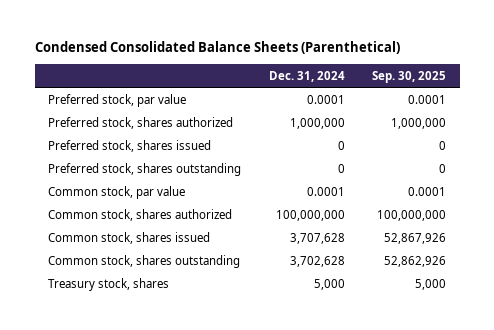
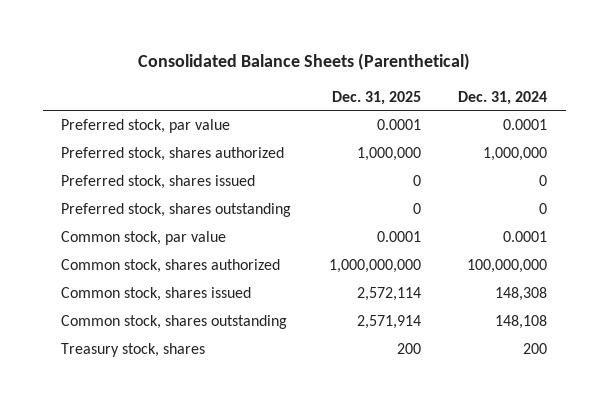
[34,41,400,55] Condensed Consolidated Balance Sheets (Parenthetical) -> [138,53,471,71] Consolidated Balance Sheets (Parenthetical)
[371,70,446,83] Sep. 30, 2025 -> none
none -> [331,90,421,105] Dec. 31, 2025
[289,232,345,244] 3,707,628 -> [494,286,547,301] 148,308
[289,255,345,267] 3,702,628 -> [494,314,547,329] 148,108
[313,278,345,290] 5,000 -> [522,342,547,354] 200

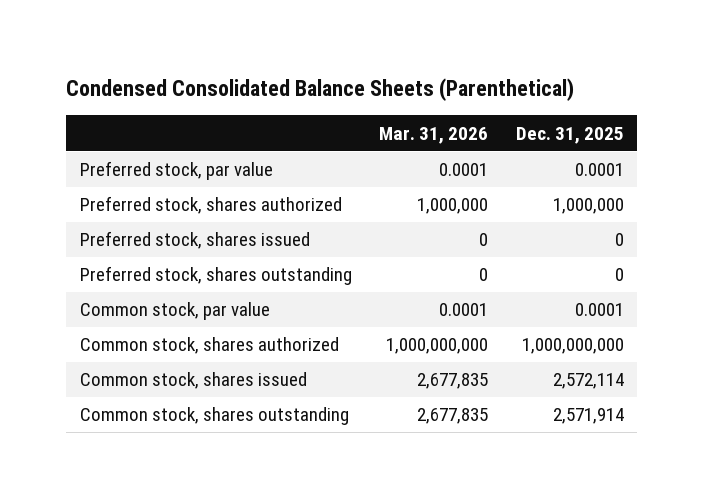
[138,53,471,71] Consolidated Balance Sheets (Parenthetical) -> [66,78,575,102] Condensed Consolidated Balance Sheets (Parenthetical)
[457,90,547,105] Dec. 31, 2024 -> none
none -> [379,126,489,144] Mar. 31, 2026
[61,342,206,357] Treasury stock, shares -> none

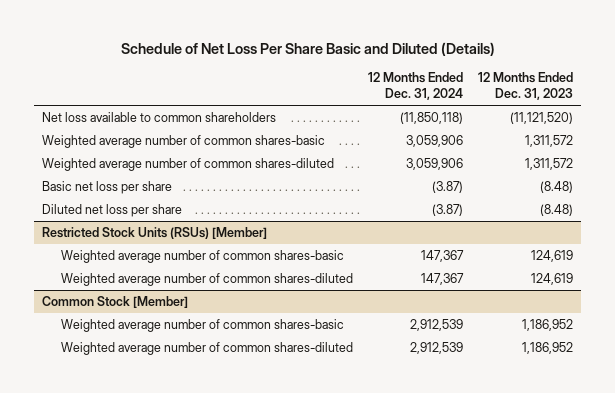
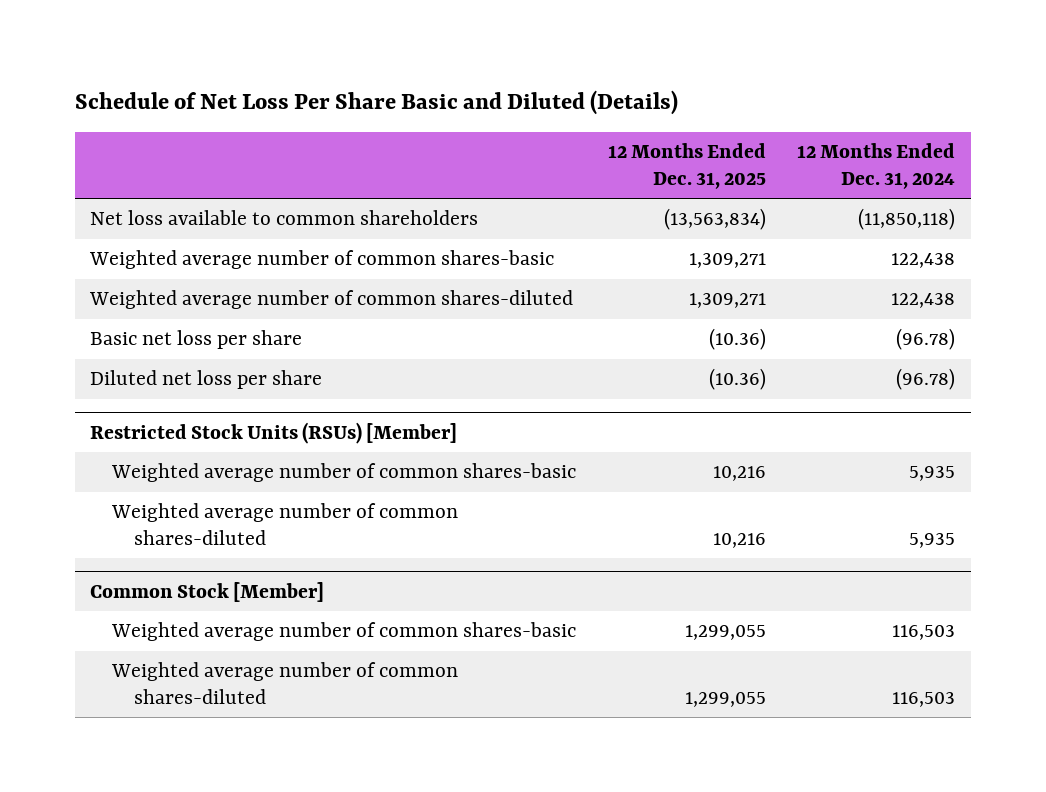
[478,72,574,101] 12 Months Ended Dec. 31, 2023 -> none
none -> [607,142,766,189] 12 Months Ended Dec. 31, 2025
[406,135,464,148] 3,059,906 -> [891,253,956,269] 122,438
[406,158,464,171] 3,059,906 -> [891,293,956,309] 122,438
[432,181,464,194] (3.87) -> [896,328,956,351] (96.78)
[432,204,464,217] (3.87) -> [896,368,956,391] (96.78)
[421,250,465,263] 147,367 -> [909,466,956,482] 5,935
[421,273,465,286] 147,367 -> [909,532,956,548] 5,935
[410,319,464,332] 2,912,539 -> [892,625,956,641] 116,503
[410,342,464,355] 2,912,539 -> [892,691,956,707] 116,503

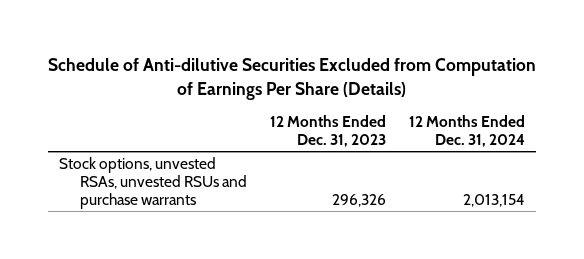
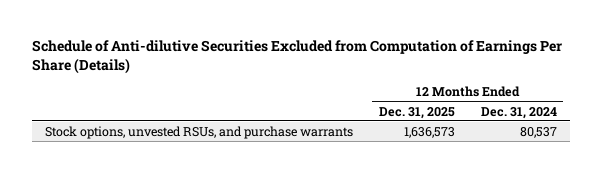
[270,114,387,148] 12 Months Ended Dec. 31, 2023 -> none
none -> [378,106,455,119] Dec. 31, 2025
[59,156,248,210] Stock options, unvested RSAs, unvested RSUs and purchase warrants -> [44,126,353,140] Stock options, unvested RSUs, and purchase warrants
[462,194,525,208] 2,013,154 -> [519,127,557,139] 80,537

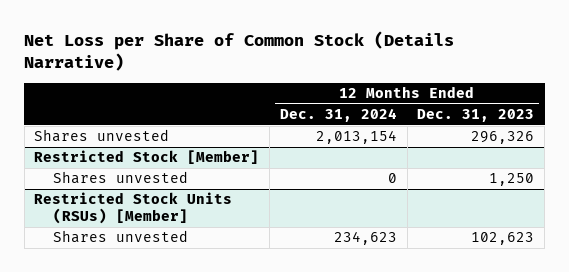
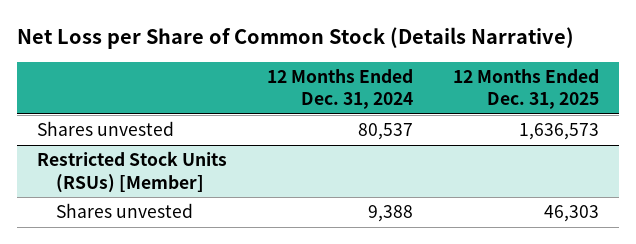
[417,109,535,123] Dec. 31, 2023 -> none
none -> [453,69,600,110] 12 Months Ended Dec. 31, 2025
[34,150,260,165] Restricted Stock [Member] -> none
[52,171,188,185] Shares unvested -> none
[315,130,397,145] 2,013,154 -> [358,123,414,141] 80,537
[333,231,397,246] 234,623 -> [368,205,414,223] 9,388

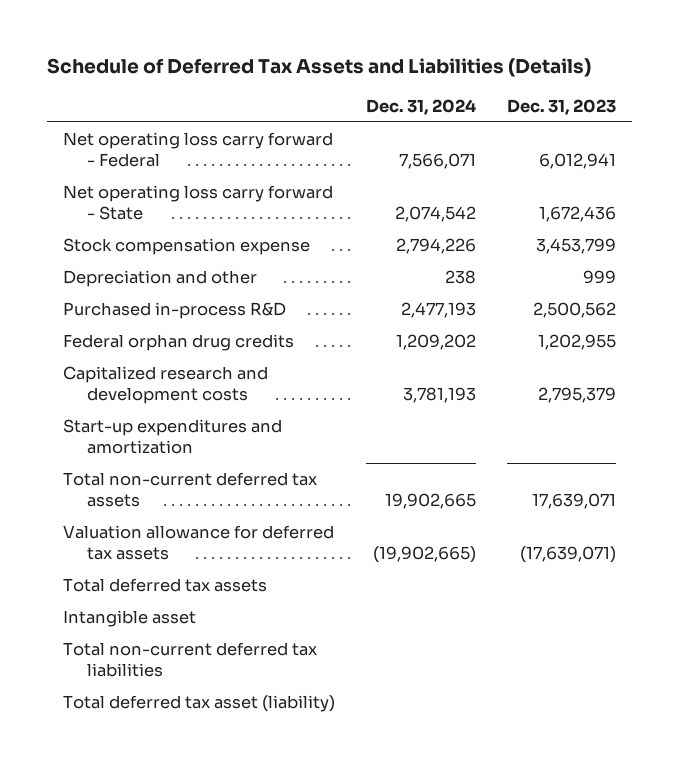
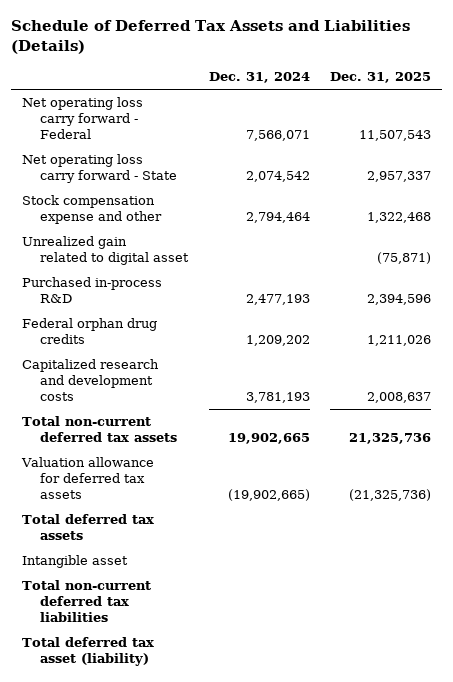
[507,98,617,115] Dec. 31, 2023 -> none
none -> [330,72,432,84] Dec. 31, 2025
[62,269,257,287] Depreciation and other -> none
[62,237,310,255] Stock compensation expense -> [21,195,162,225] Stock compensation expense and other
[396,237,477,254] 2,794,226 -> [245,212,310,224] 2,794,464
none -> [21,236,189,266] Unrealized gain related to digital asset
[62,418,282,455] Start-up expenditures and amortization -> none

